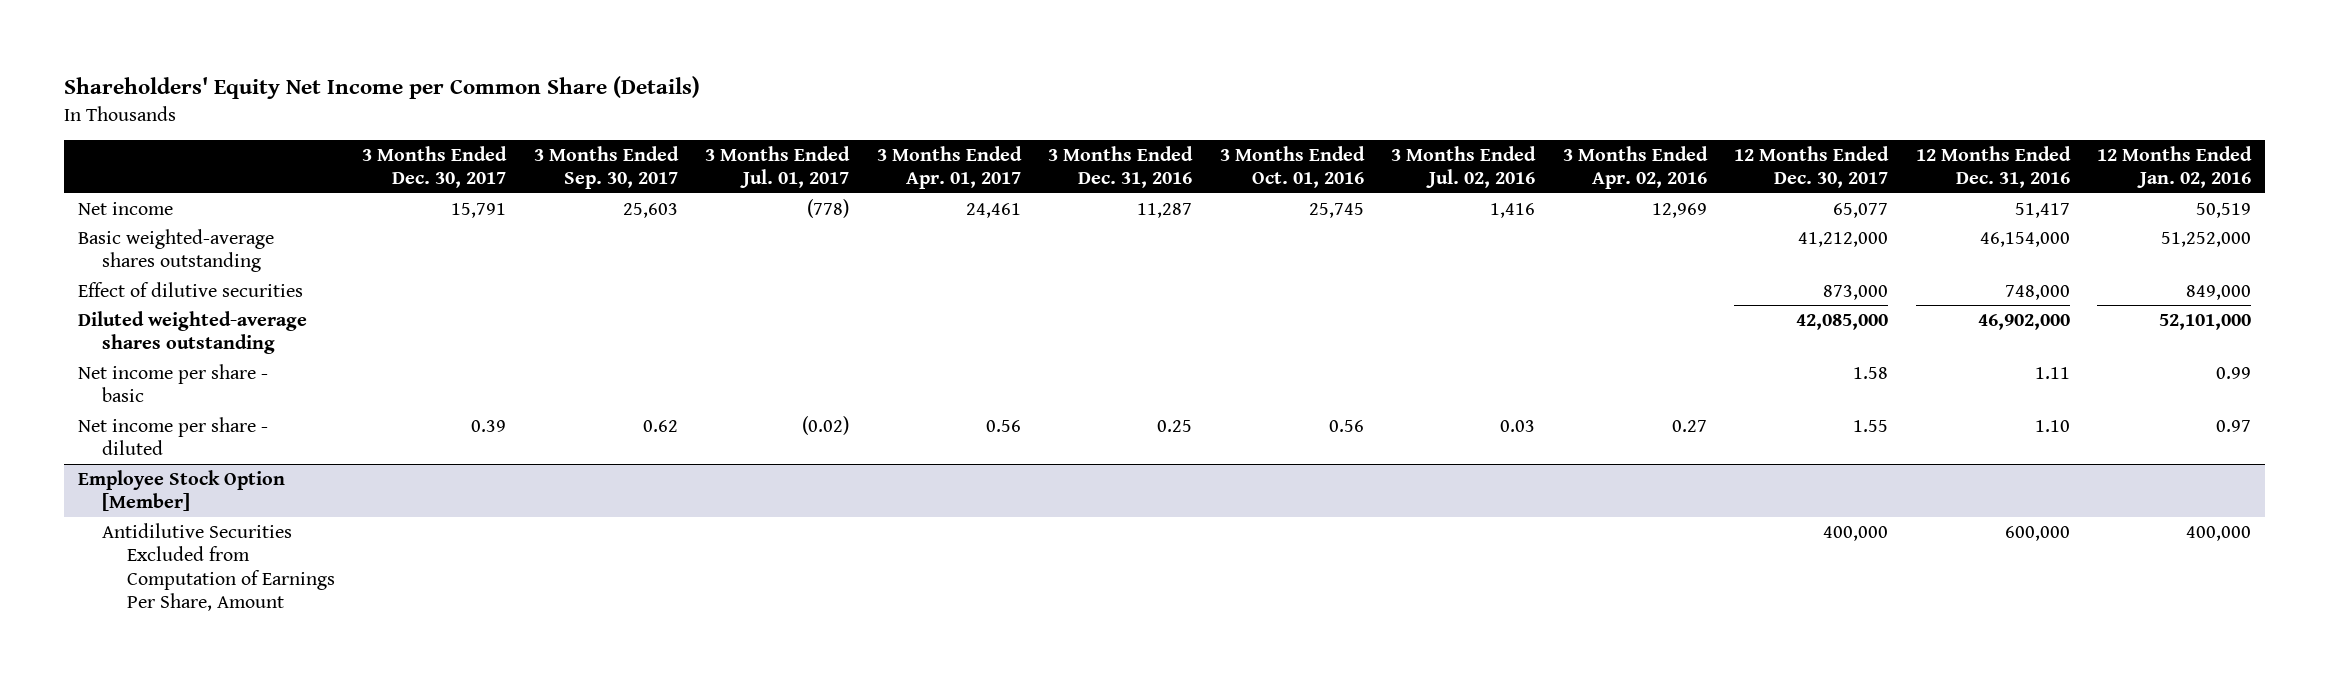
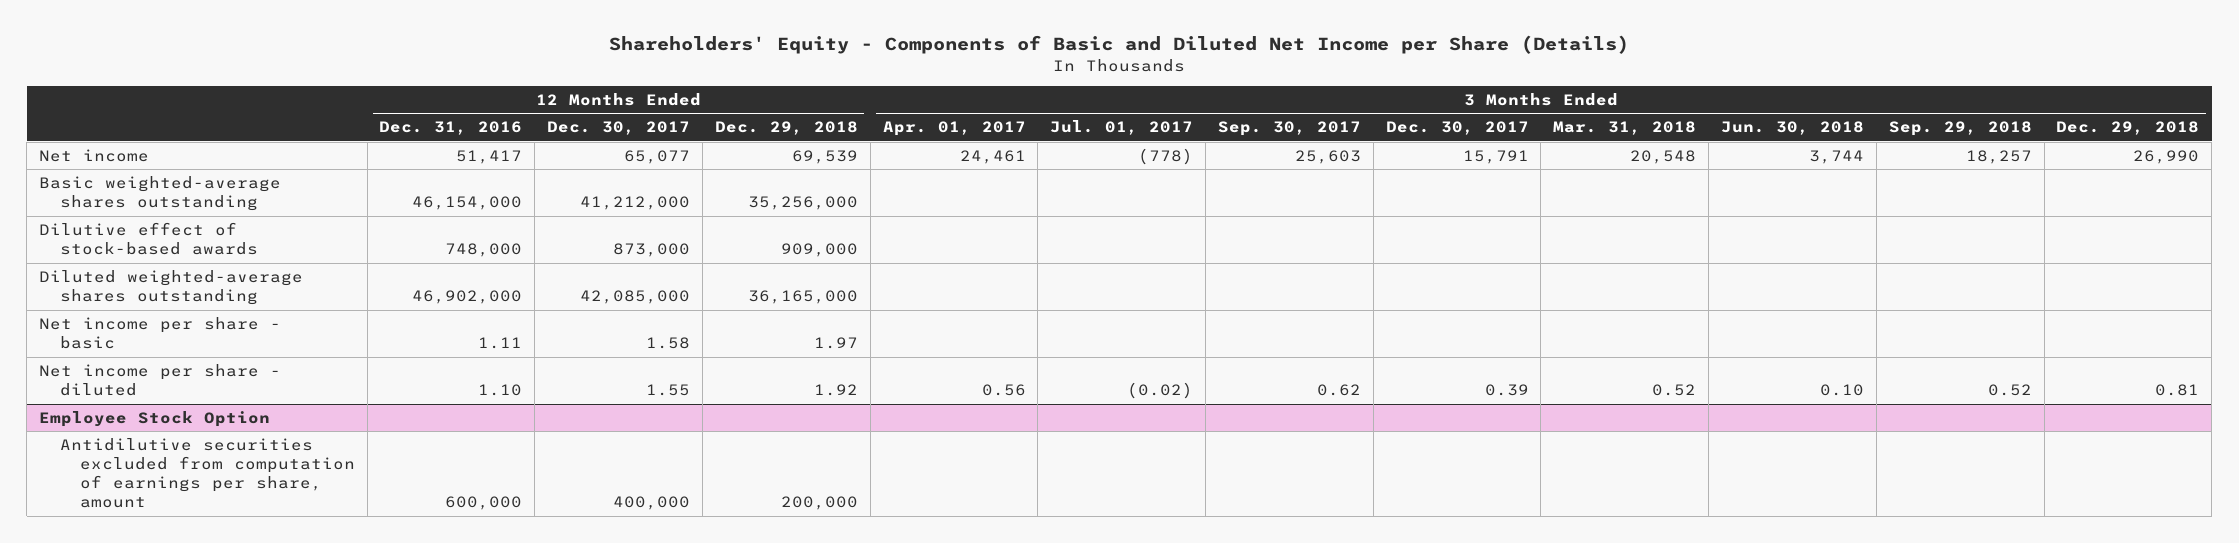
[63,76,700,100] Shareholders' Equity Net Income per Common Share (Details) -> [609,35,1630,55] Shareholders' Equity - Components of Basic and Diluted Net Income per Share (Details)
[1048,145,1194,189] 3 Months Ended Dec. 31, 2016 -> none
[1219,145,1365,189] 3 Months Ended Oct. 01, 2016 -> none
[1391,145,1537,189] 3 Months Ended Jul. 02, 2016 -> none
[1562,145,1708,190] 3 Months Ended Apr. 02, 2016 -> none
[2097,145,2253,189] 12 Months Ended Jan. 02, 2016 -> none
none -> [714,121,858,136] Dec. 29, 2018
none -> [1553,121,1697,136] Mar. 31, 2018
none -> [1721,121,1865,136] Jun. 30, 2018
none -> [1888,121,2032,137] Sep. 29, 2018
none -> [2056,121,2200,136] Dec. 29, 2018
[77,281,303,297] Effect of dilutive securities -> [39,221,258,256] Dilutive effect of stock-based awards
[77,469,285,512] Employee Stock Option [Member] -> [39,410,271,427] Employee Stock Option
[102,522,335,612] Antidilutive Securities Excluded from Computation of Earnings Per Share, Amount -> [59,437,355,509] Antidilutive securities excluded from computation of earnings per share, amount

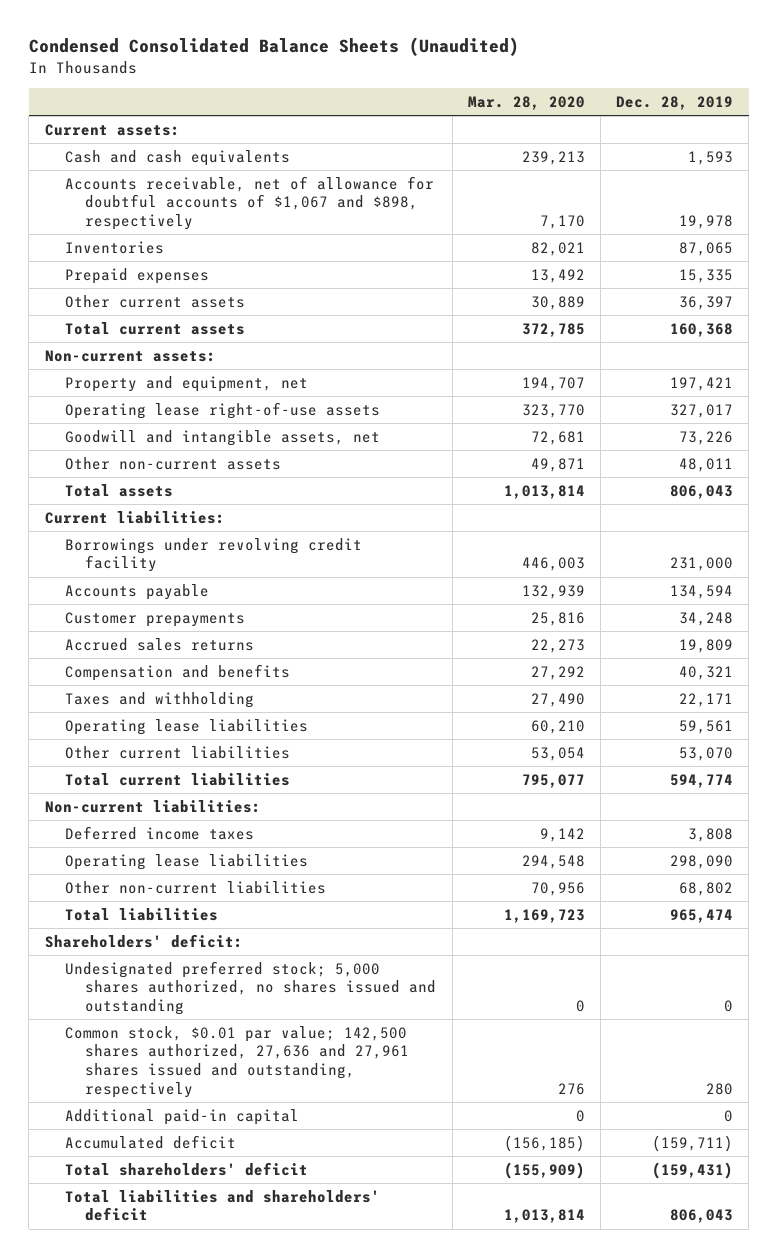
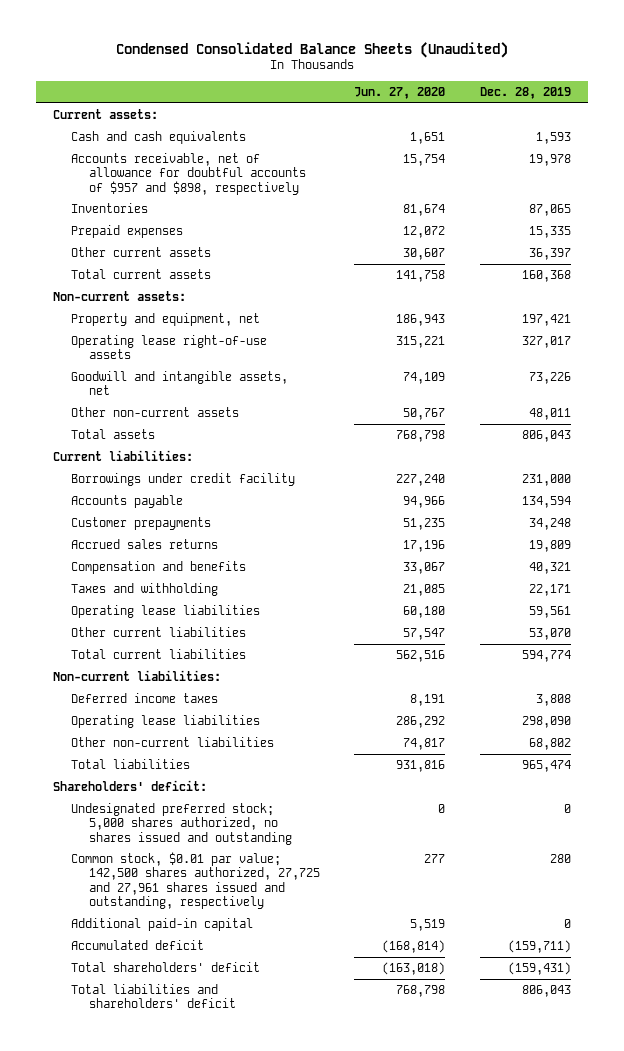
[467,95,585,110] Mar. 28, 2020 -> none
none -> [354,87,446,100] Jun. 27, 2020
[65,175,435,231] Accounts receivable, net of allowance for doubtful accounts of $1,067 and $898, respectively -> [70,152,306,195] Accounts receivable, net of allowance for doubtful accounts of $957 and $898, respectively
[65,537,363,573] Borrowings under revolving credit facility -> [70,472,295,486] Borrowings under credit facility
[65,1025,410,1098] Common stock, $0.01 par value; 142,500 shares authorized, 27,636 and 27,961 shares issued and outstanding, respectively -> [70,851,320,909] Common stock, $0.01 par value; 142,500 shares authorized, 27,725 and 27,961 shares issued and outstanding, respectively

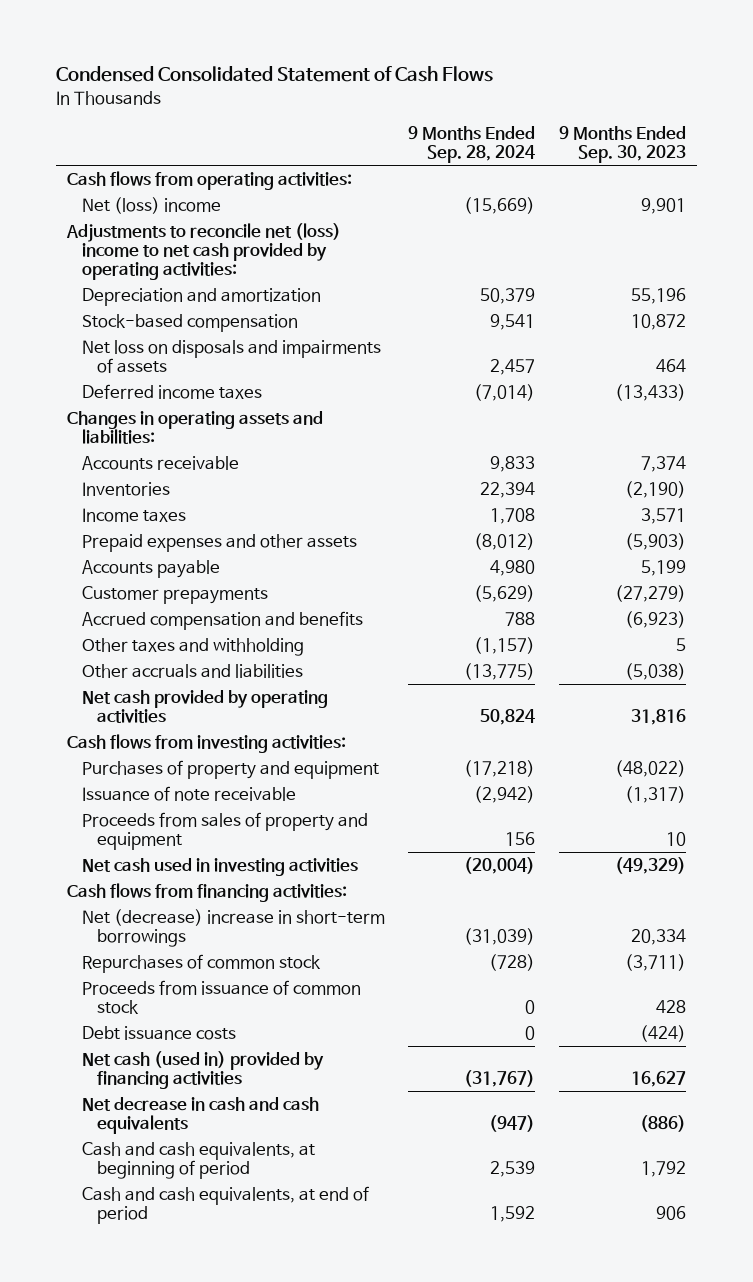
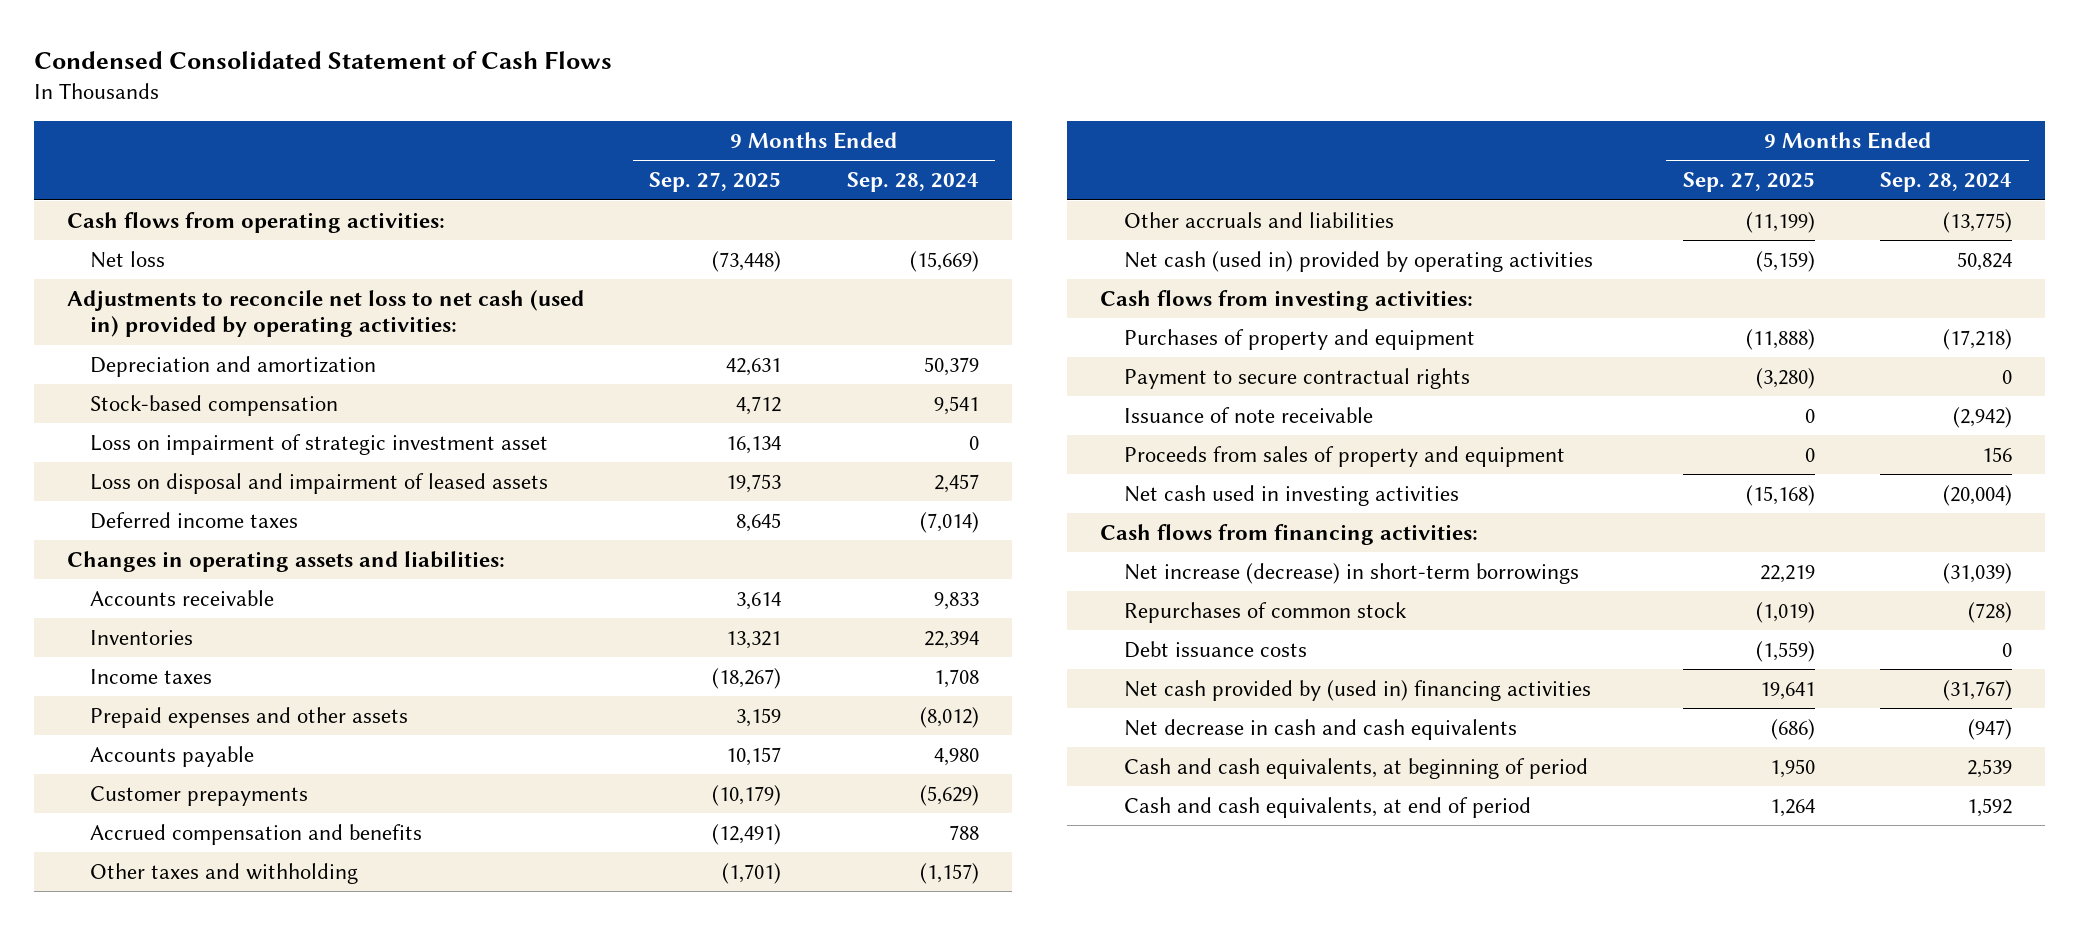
[558,125,686,164] 9 Months Ended Sep. 30, 2023 -> none
none -> [649,172,782,193] Sep. 27, 2025
[82,196,222,214] Net (loss) income -> [90,250,166,268] Net loss
[66,222,342,281] Adjustments to reconcile net (loss) income to net cash provided by operating activities: -> [66,289,584,338] Adjustments to reconcile net loss to net cash (used in) provided by operating activities:
none -> [90,433,549,455] Loss on impairment of strategic investment asset
[82,339,382,373] Net loss on disposals and impairments of assets -> [90,472,549,494] Loss on disposal and impairment of leased assets
[82,689,329,723] Net cash provided by operating activities -> [1123,250,1593,272] Net cash (used in) provided by operating activities
none -> [1123,367,1470,389] Payment to secure contractual rights
[82,908,386,947] Net (decrease) increase in short-term borrowings -> [1123,562,1579,584] Net increase (decrease) in short-term borrowings
[82,979,362,1014] Proceeds from issuance of common stock -> none
[82,1050,325,1089] Net cash (used in) provided by financing activities -> [1123,679,1591,701] Net cash provided by (used in) financing activities

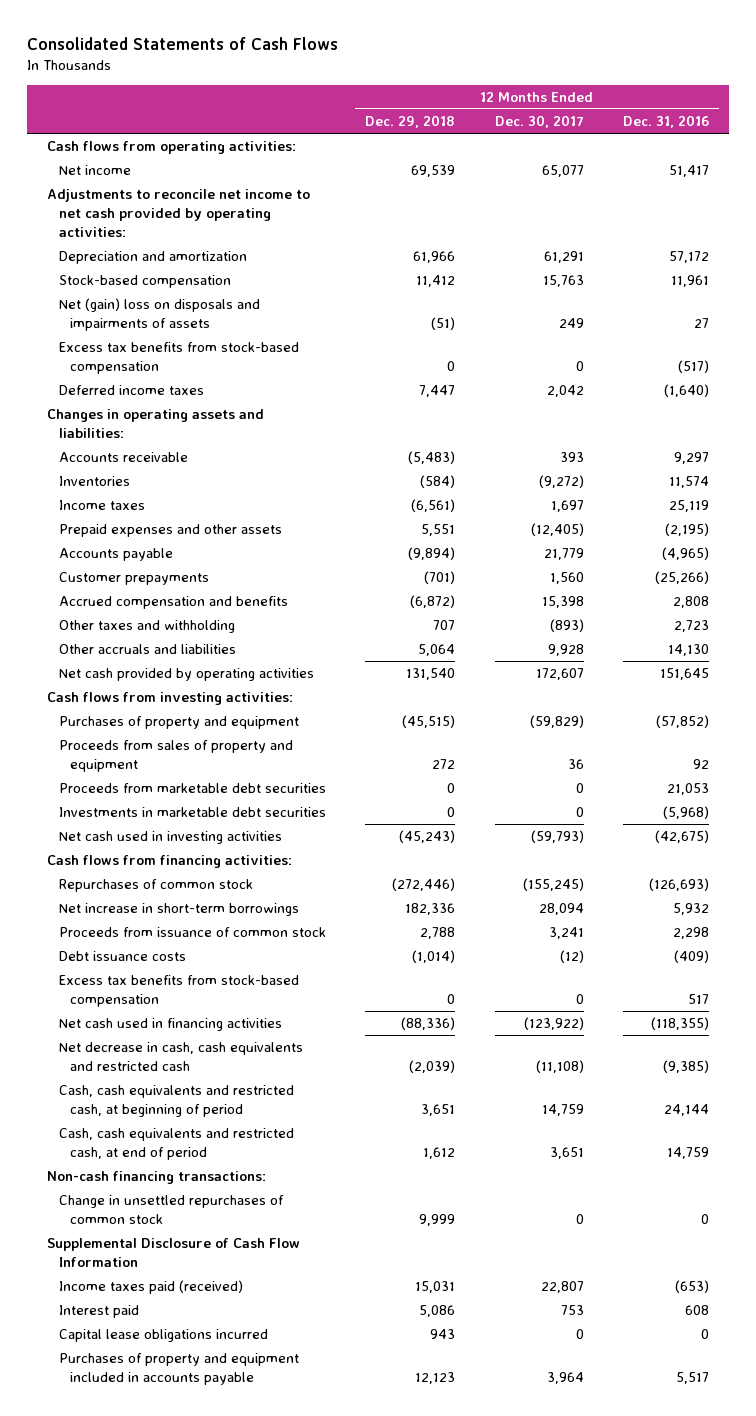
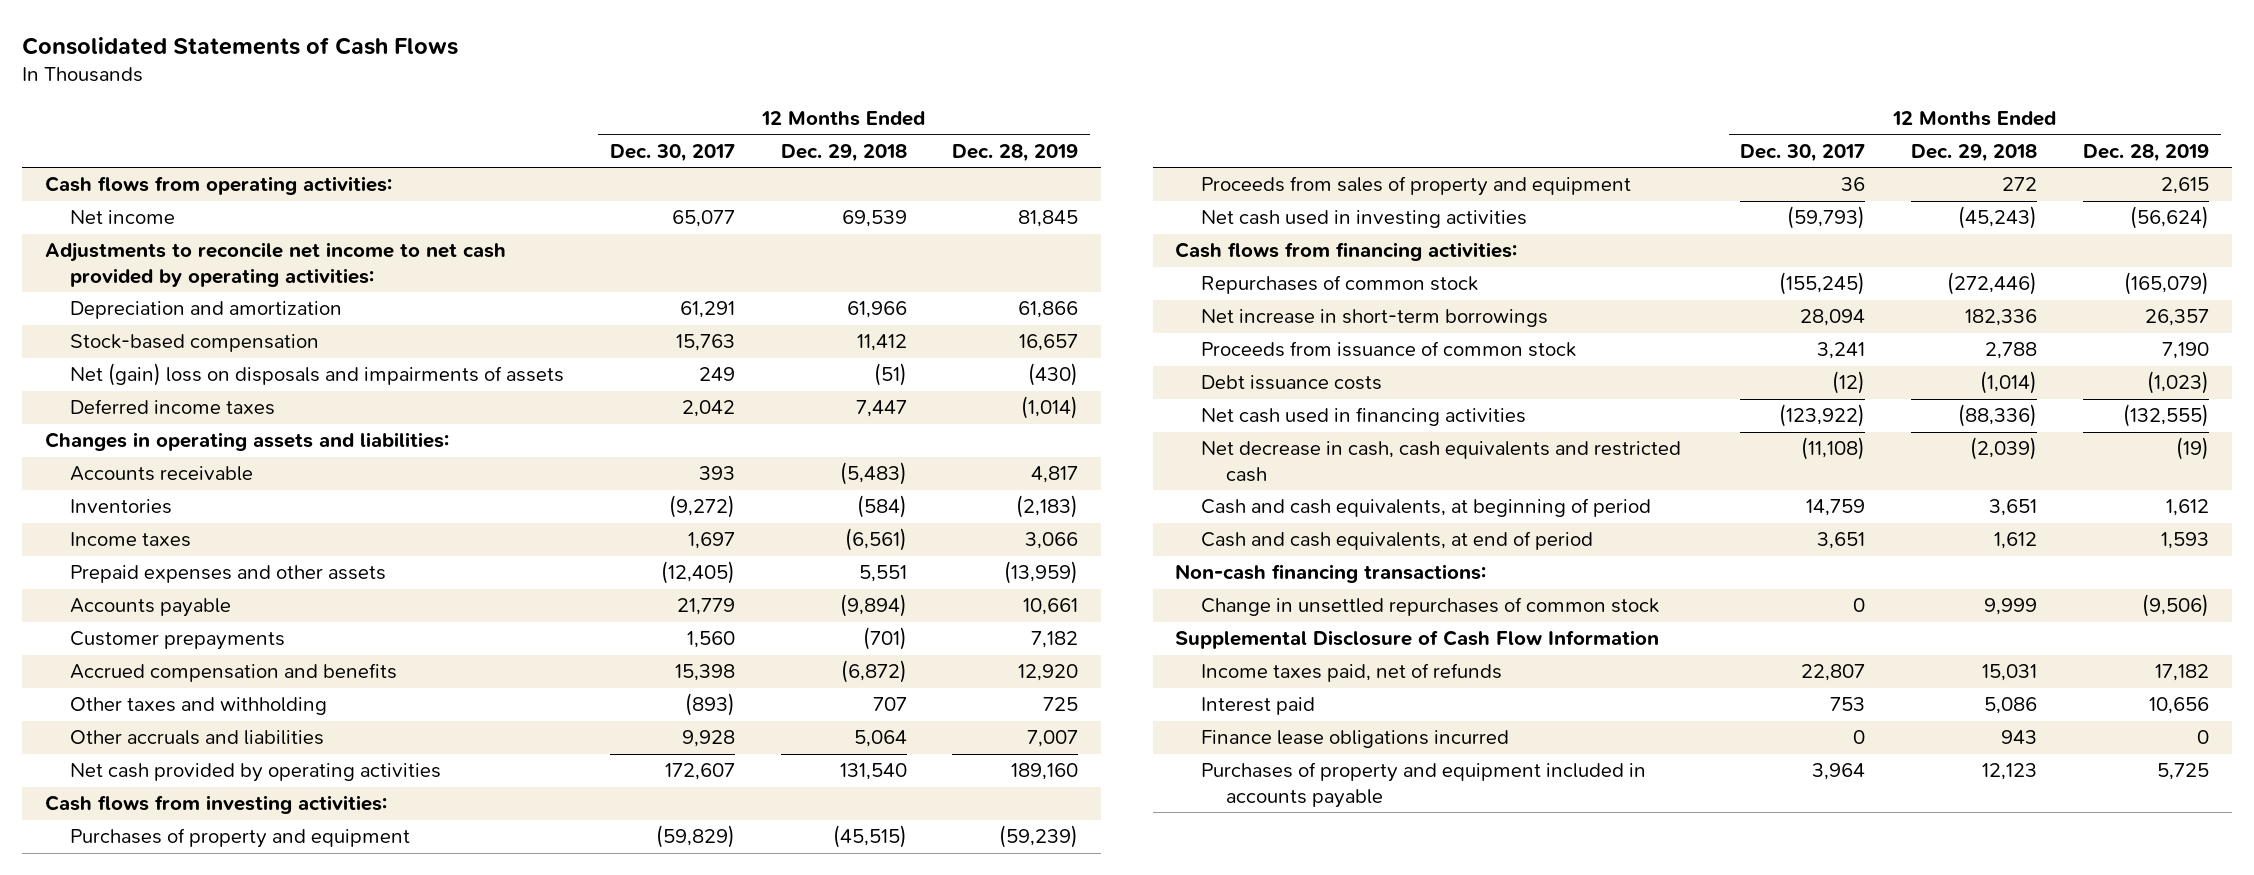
[623,115,710,129] Dec. 31, 2016 -> none
none -> [952,143,1079,162] Dec. 28, 2019
[58,342,299,374] Excess tax benefits from stock-based compensation -> none
[58,783,326,794] Proceeds from marketable debt securities -> none
[58,807,326,818] Investments in marketable debt securities -> none
[58,975,299,1007] Excess tax benefits from stock-based compensation -> none
[58,1085,294,1117] Cash, cash equivalents and restricted cash, at beginning of period -> [1200,498,1651,518] Cash and cash equivalents, at beginning of period
[58,1128,294,1160] Cash, cash equivalents and restricted cash, at end of period -> [1200,531,1593,551] Cash and cash equivalents, at end of period
[58,1280,243,1295] Income taxes paid (received) -> [1200,663,1502,683] Income taxes paid, net of refunds
[58,1329,268,1343] Capital lease obligations incurred -> [1200,730,1509,749] Finance lease obligations incurred

